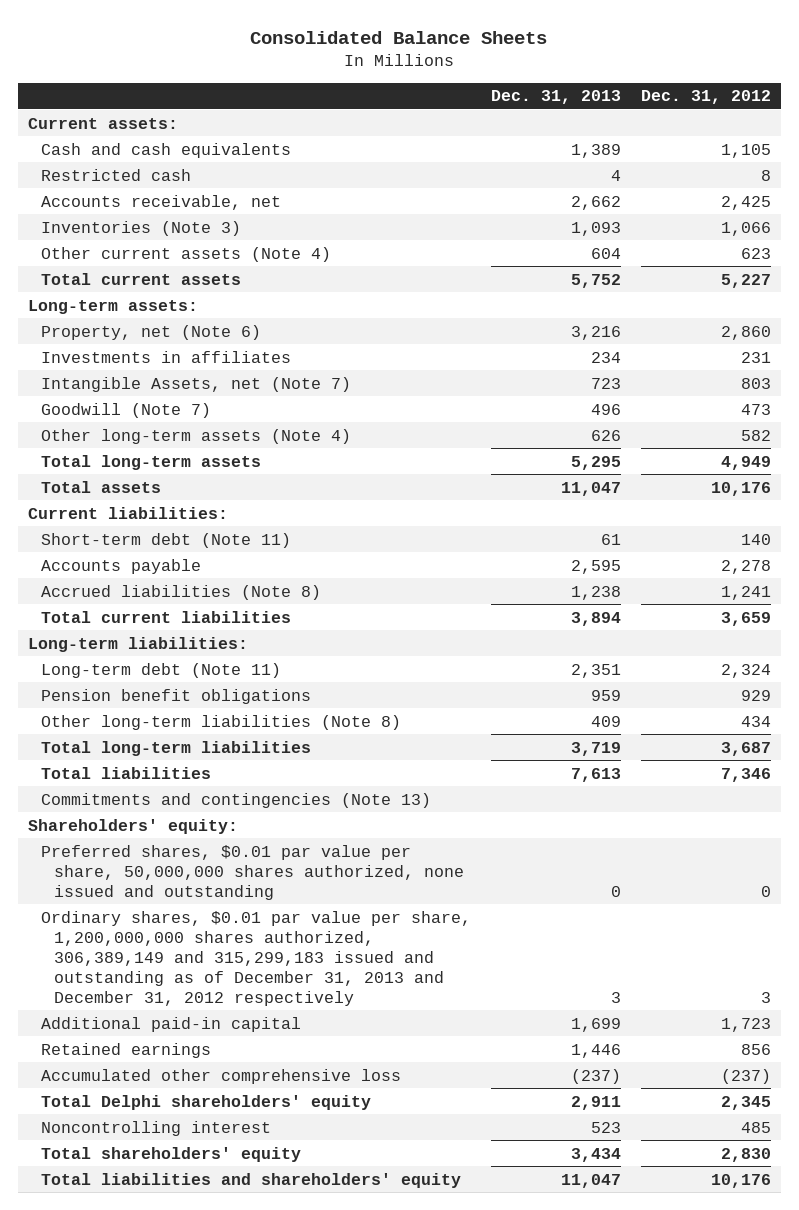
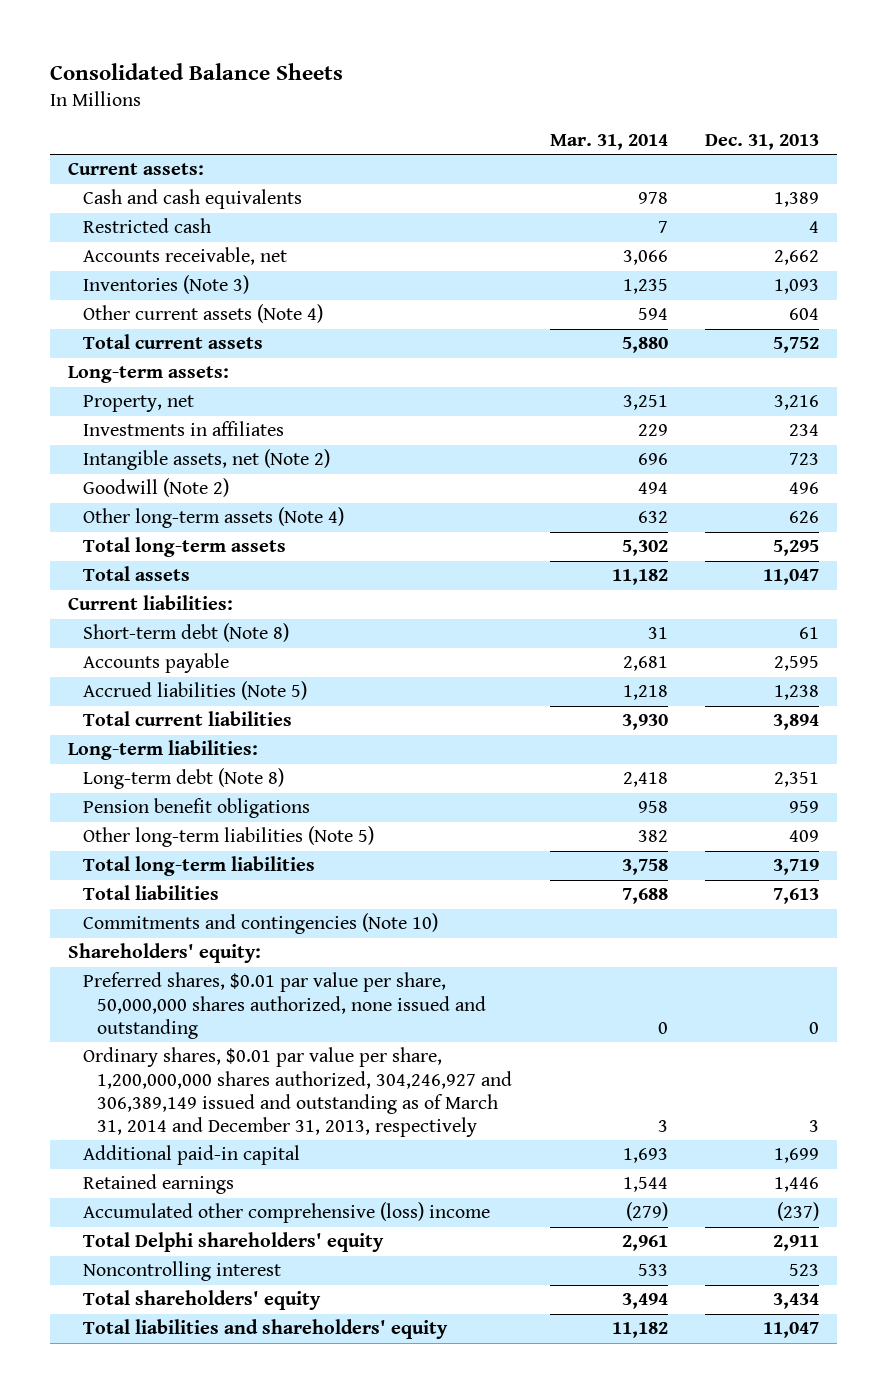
[640,90,771,105] Dec. 31, 2012 -> none
none -> [549,133,668,150] Mar. 31, 2014
[41,324,262,340] Property, net (Note 6) -> [82,395,194,413] Property, net
[41,376,352,392] Intangible Assets, net (Note 7) -> [82,449,330,471] Intangible assets, net (Note 2)
[41,402,212,418] Goodwill (Note 7) -> [82,478,229,498] Goodwill (Note 2)
[41,532,292,548] Short-term debt (Note 11) -> [82,623,289,643] Short-term debt (Note 8)
[41,584,322,600] Accrued liabilities (Note 8) -> [82,681,307,701] Accrued liabilities (Note 5)
[41,662,282,678] Long-term debt (Note 11) -> [82,768,284,790] Long-term debt (Note 8)
[41,714,402,730] Other long-term liabilities (Note 8) -> [82,826,374,848] Other long-term liabilities (Note 5)
[41,792,432,808] Commitments and contingencies (Note 13) -> [82,913,438,935] Commitments and contingencies (Note 10)
[41,910,472,1006] Ordinary shares, $0.01 par value per share, 1,200,000,000 shares authorized, 306,389,149 and 315,299,183 issued and outstanding as of December 31, 2013 and December 31, 2012 respectively -> [82,1047,513,1137] Ordinary shares, $0.01 par value per share, 1,200,000,000 shares authorized, 304,246,927 and 306,389,149 issued and outstanding as of March 31, 2014 and December 31, 2013, respectively
[41,1068,402,1084] Accumulated other comprehensive loss -> [82,1202,490,1224] Accumulated other comprehensive (loss) income

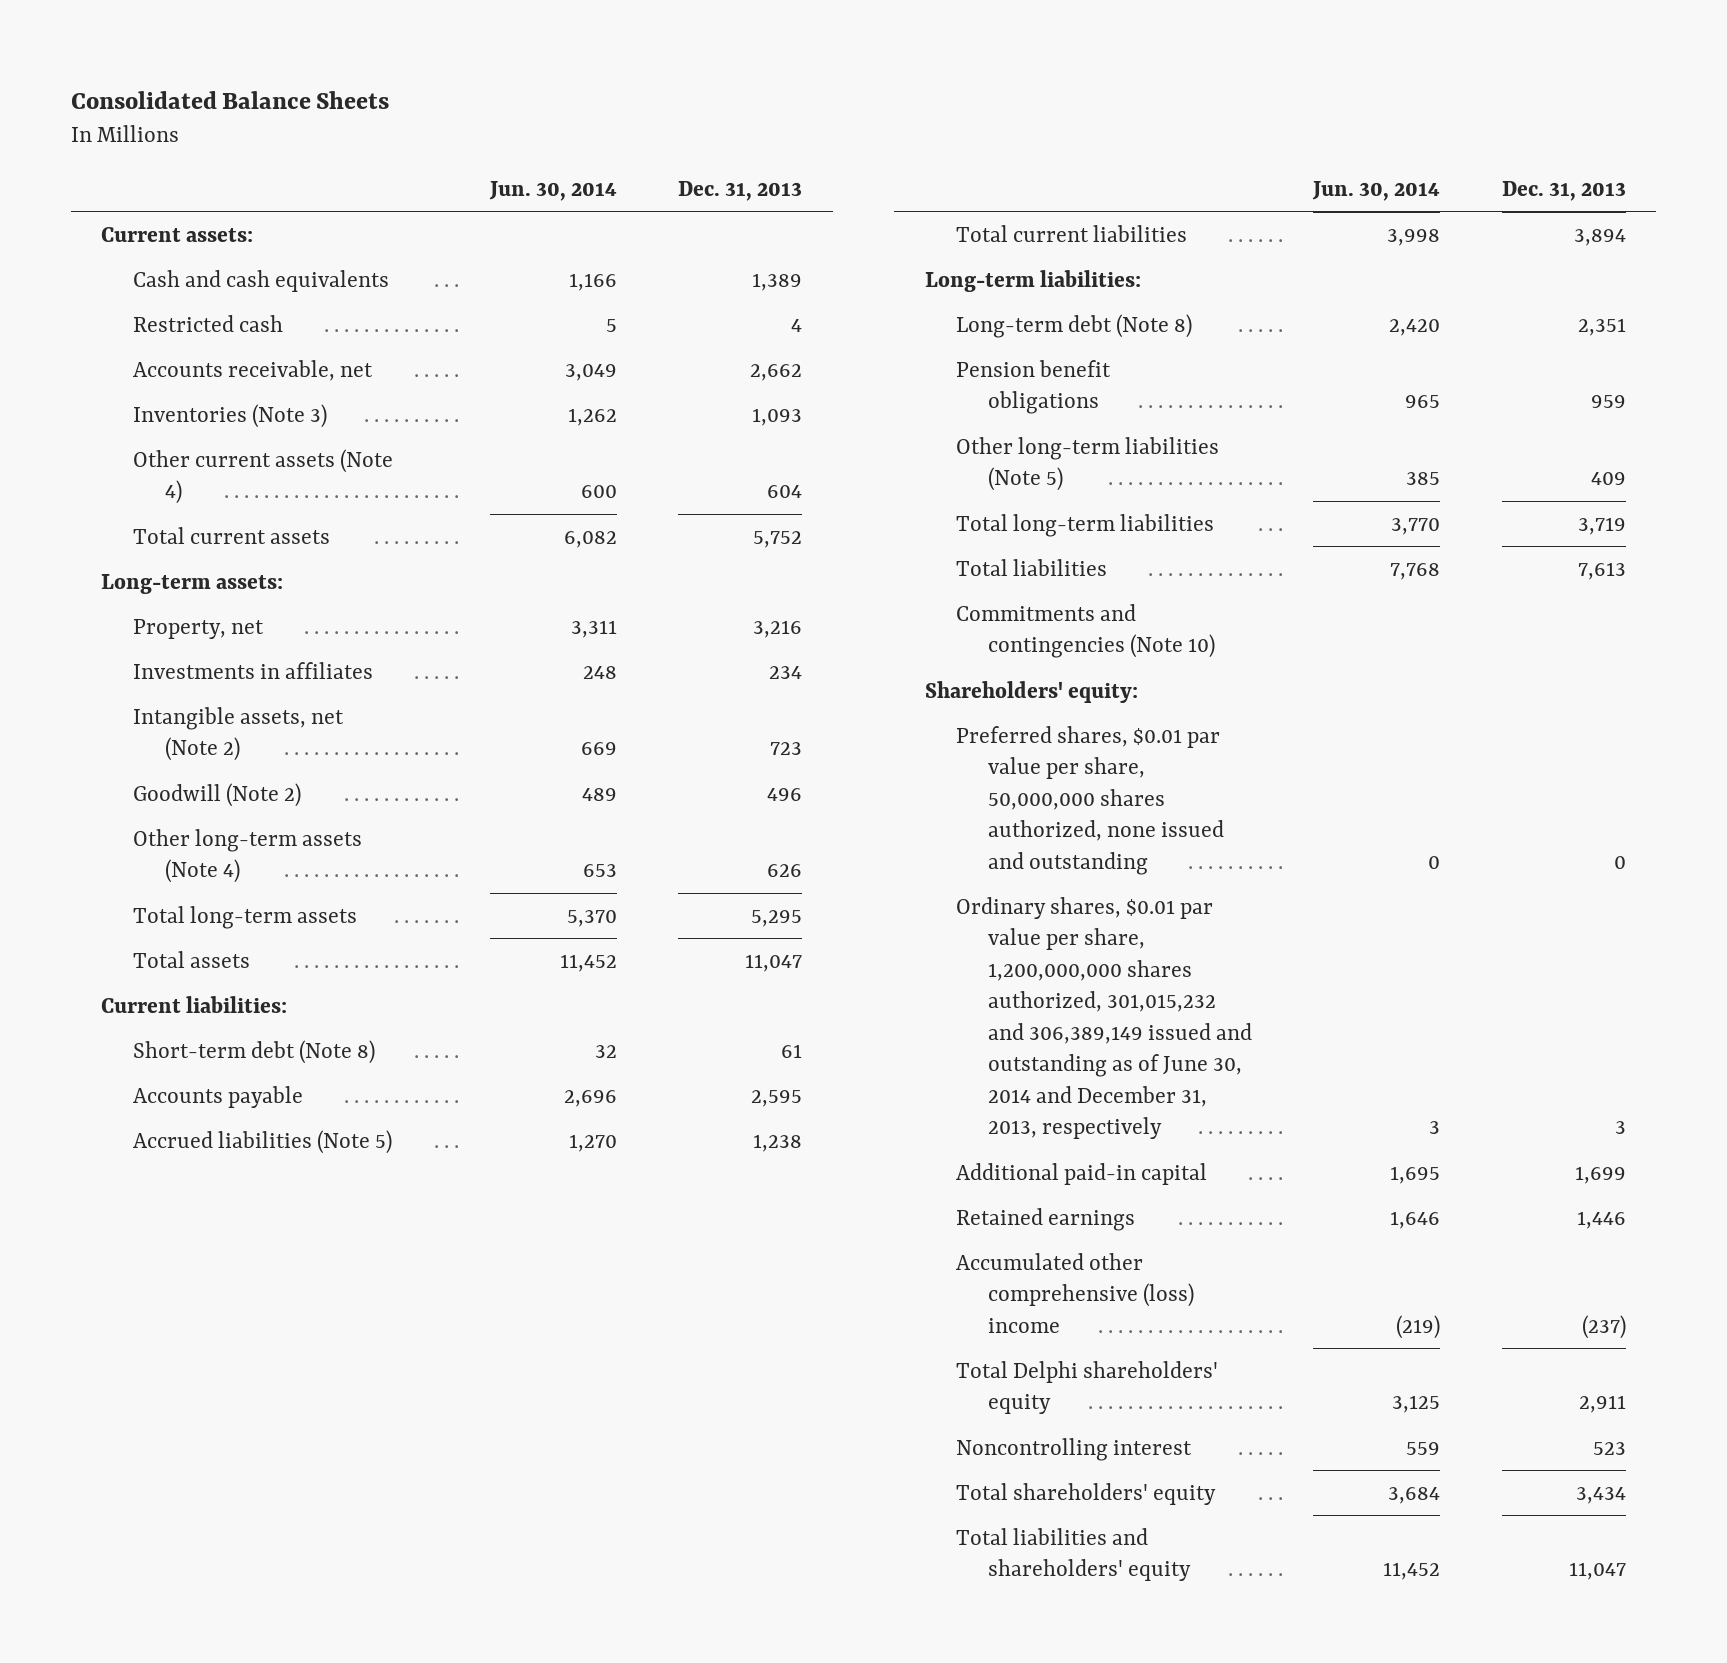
[549,133,668,150] Mar. 31, 2014 -> none
none -> [488,180,617,201] Jun. 30, 2014
[82,1047,513,1137] Ordinary shares, $0.01 par value per share, 1,200,000,000 shares authorized, 304,246,927 and 306,389,149 issued and outstanding as of March 31, 2014 and December 31, 2013, respectively -> [956,896,1253,1140] Ordinary shares, $0.01 par value per share, 1,200,000,000 shares authorized, 301,015,232 and 306,389,149 issued and outstanding as of June 30, 2014 and December 31, 2013, respectively

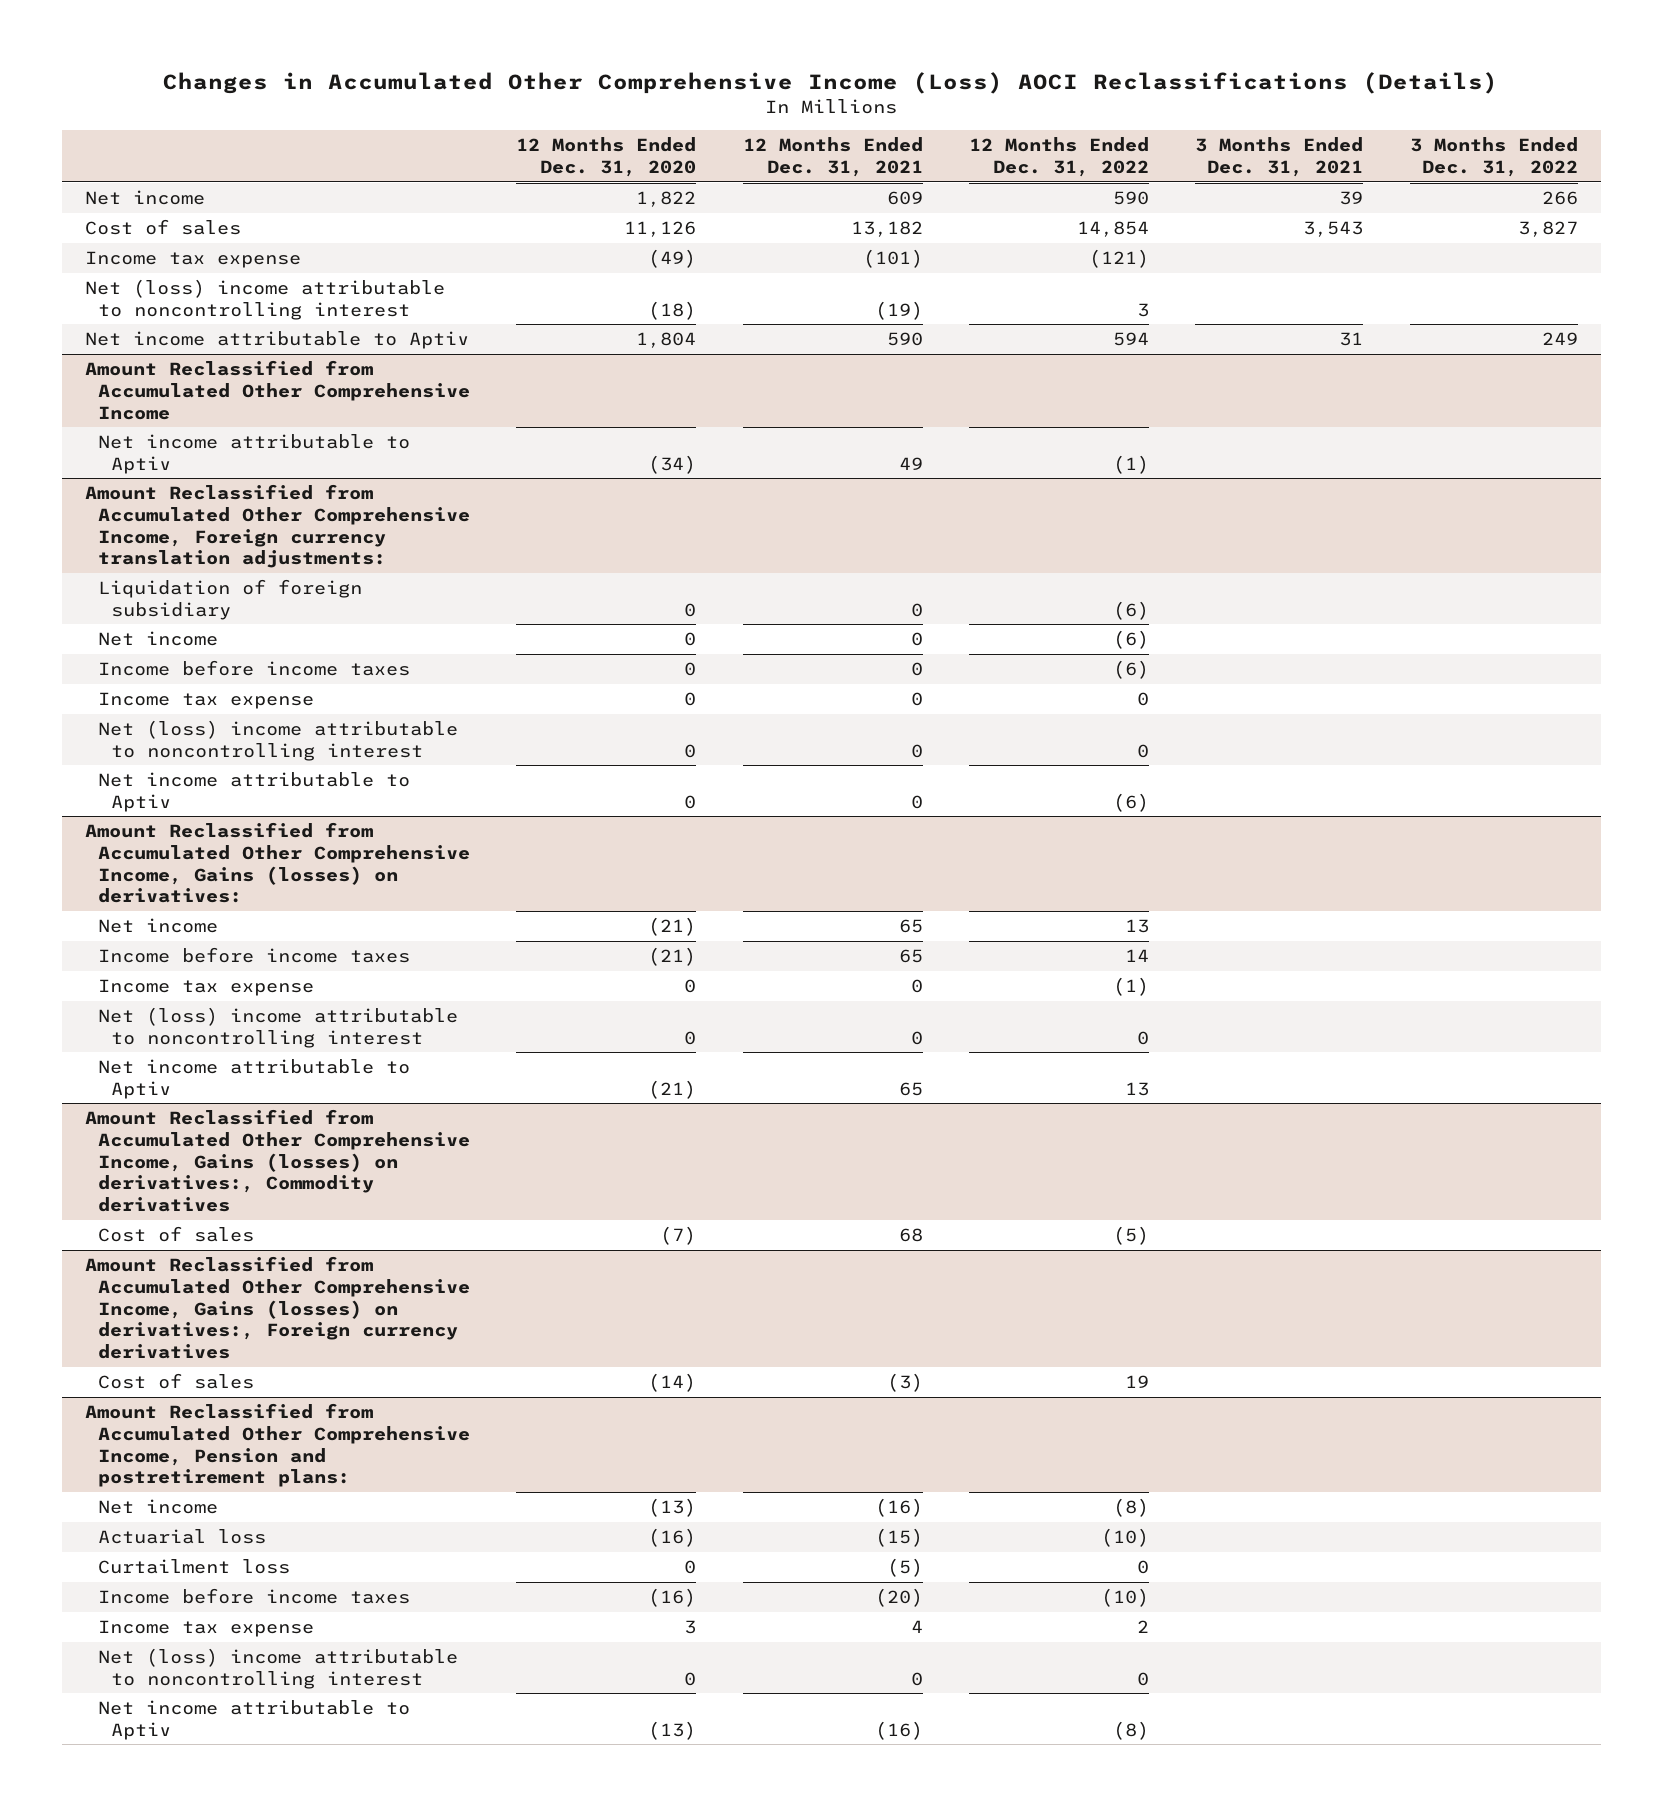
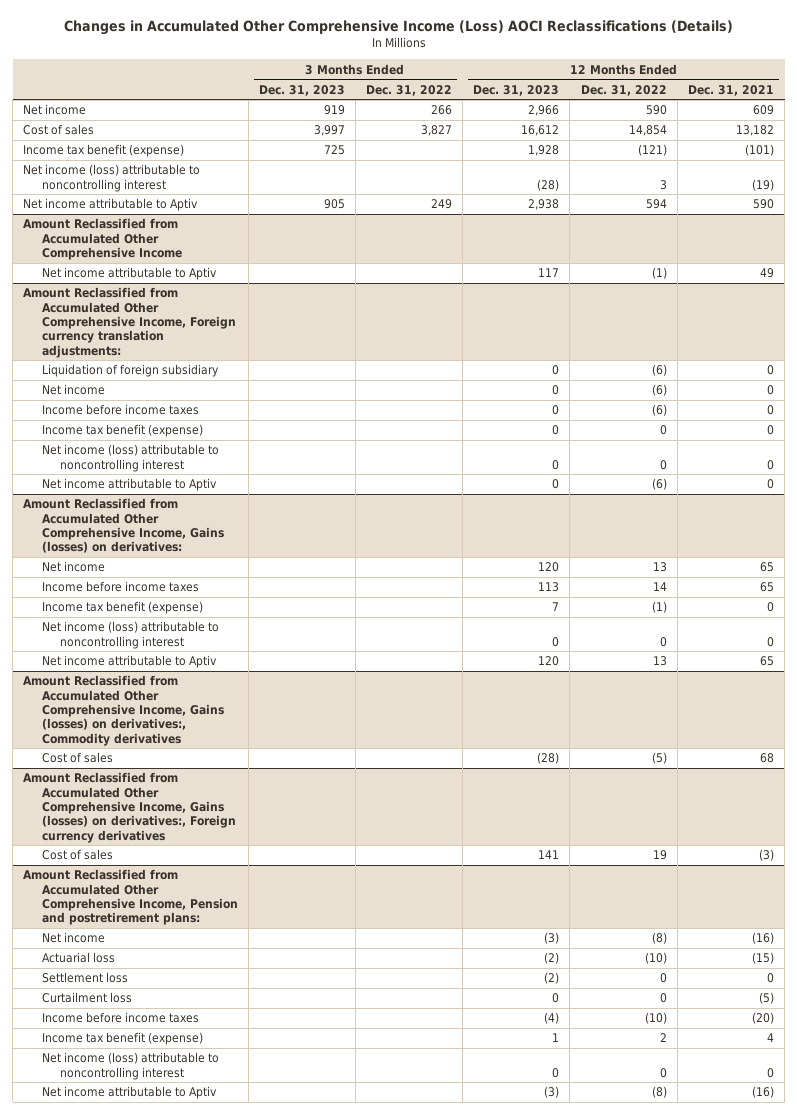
[516,137,697,178] 12 Months Ended Dec. 31, 2020 -> none
[1195,137,1364,178] 3 Months Ended Dec. 31, 2021 -> none
none -> [258,84,345,96] Dec. 31, 2023
none -> [473,84,560,96] Dec. 31, 2023
[84,251,301,269] Income tax expense -> [23,144,185,158] Income tax benefit (expense)
[84,279,445,320] Net (loss) income attributable to noncontrolling interest -> [23,164,201,192] Net income (loss) attributable to noncontrolling interest
[97,692,314,710] Income tax expense -> [41,424,203,438] Income tax benefit (expense)
[97,720,458,761] Net (loss) income attributable to noncontrolling interest -> [41,444,219,472] Net income (loss) attributable to noncontrolling interest
[97,979,314,997] Income tax expense -> [41,601,203,615] Income tax benefit (expense)
[97,1007,458,1048] Net (loss) income attributable to noncontrolling interest -> [41,621,219,649] Net income (loss) attributable to noncontrolling interest
none -> [41,972,128,984] Settlement loss
[97,1620,314,1638] Income tax expense -> [41,1032,203,1046] Income tax benefit (expense)
[97,1648,458,1689] Net (loss) income attributable to noncontrolling interest -> [41,1052,219,1080] Net income (loss) attributable to noncontrolling interest

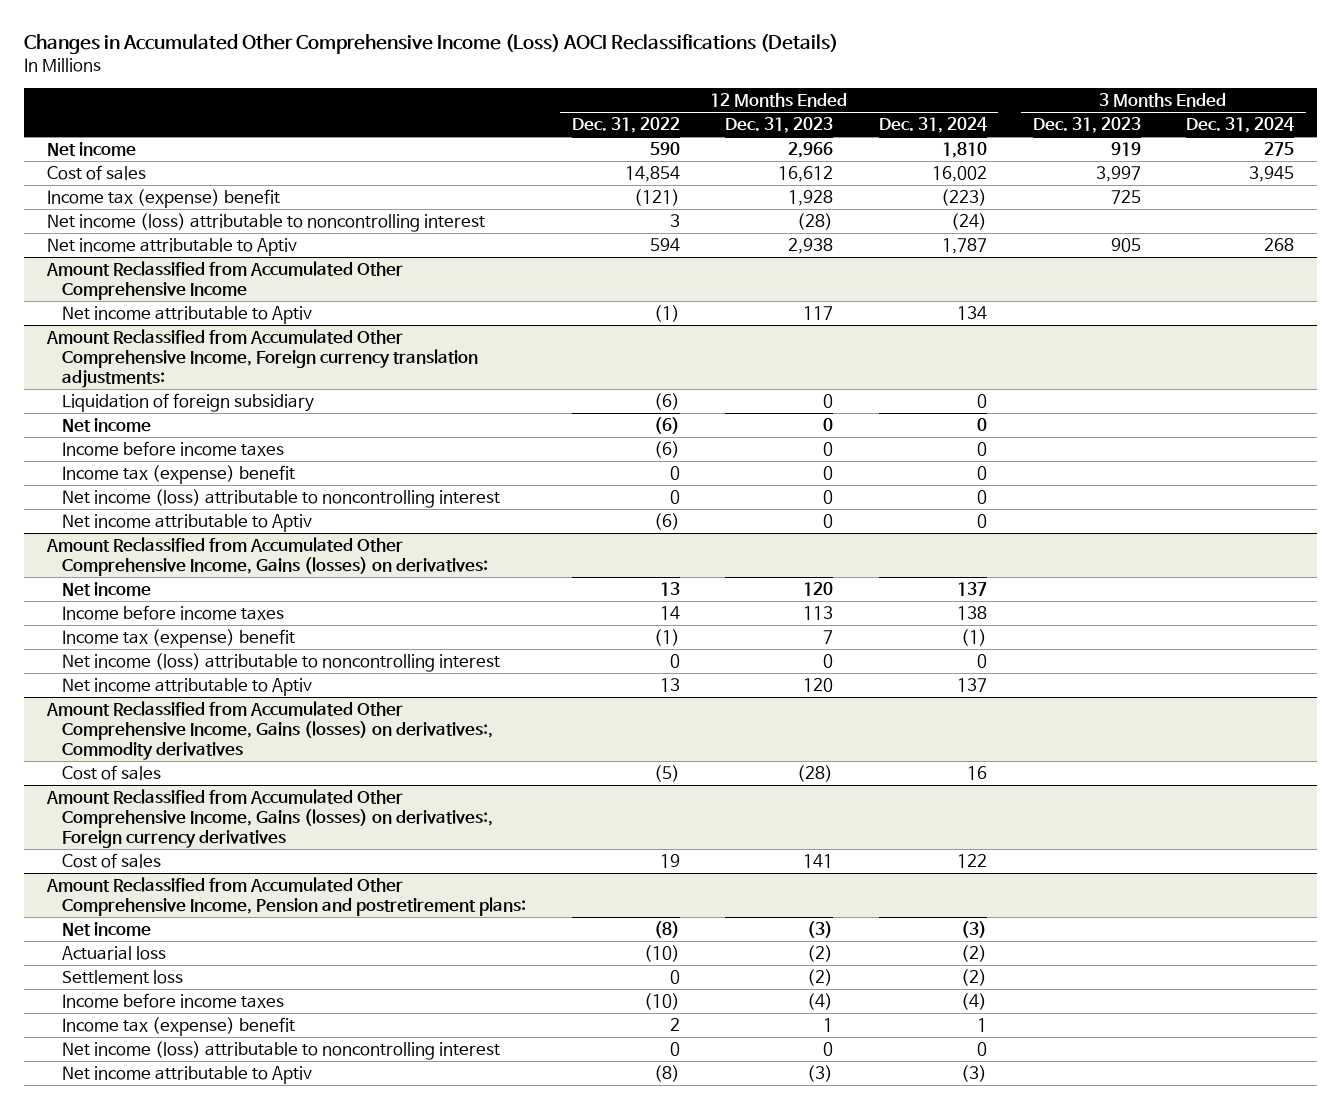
[366,84,453,96] Dec. 31, 2022 -> none
[687,84,774,96] Dec. 31, 2021 -> none
none -> [878,117,987,134] Dec. 31, 2024
none -> [1186,117,1295,134] Dec. 31, 2024
[23,144,185,158] Income tax benefit (expense) -> [46,189,280,209] Income tax (expense) benefit
[41,424,203,438] Income tax benefit (expense) -> [61,465,295,485] Income tax (expense) benefit
[41,601,203,615] Income tax benefit (expense) -> [61,629,295,649] Income tax (expense) benefit
[41,992,132,1004] Curtailment loss -> none
[41,1032,203,1046] Income tax benefit (expense) -> [61,1017,295,1037] Income tax (expense) benefit

